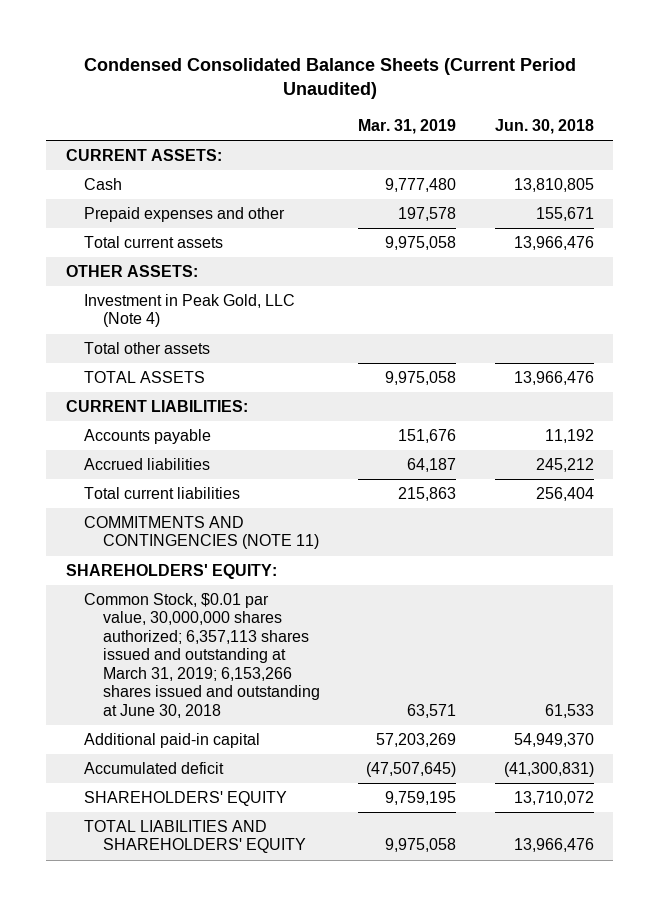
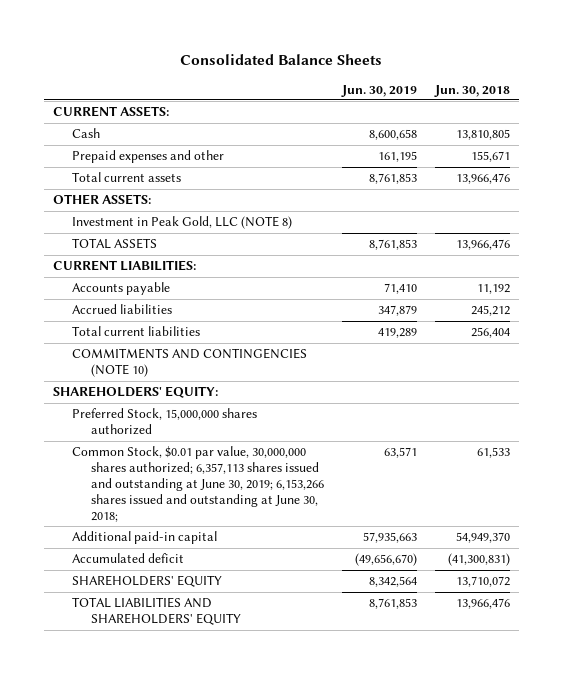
[83,57,576,100] Condensed Consolidated Balance Sheets (Current Period Unaudited) -> [180,53,383,65] Consolidated Balance Sheets
[358,119,457,135] Mar. 31, 2019 -> none
none -> [341,84,418,97] Jun. 30, 2019
[84,342,211,355] Total other assets -> none
[84,294,296,328] Investment in Peak Gold, LLC (Note 4) -> [71,216,292,230] Investment in Peak Gold, LLC (NOTE 8)
[84,516,319,550] COMMITMENTS AND CONTINGENCIES (NOTE 11) -> [71,348,307,378] COMMITMENTS AND CONTINGENCIES (NOTE 10)
none -> [71,408,257,436] Preferred Stock, 15,000,000 shares authorized
[84,593,320,718] Common Stock, $0.01 par value, 30,000,000 shares authorized; 6,357,113 shares issued and outstanding at March 31, 2019; 6,153,266 shares issued and outstanding at June 30, 2018 -> [71,446,325,523] Common Stock, $0.01 par value, 30,000,000 shares authorized; 6,357,113 shares issued and outstanding at June 30, 2019; 6,153,266 shares issued and outstanding at June 30, 2018;

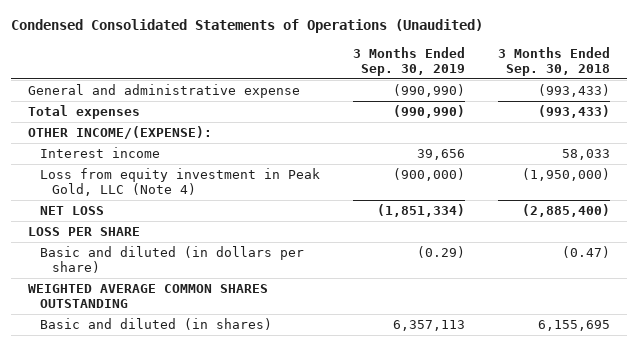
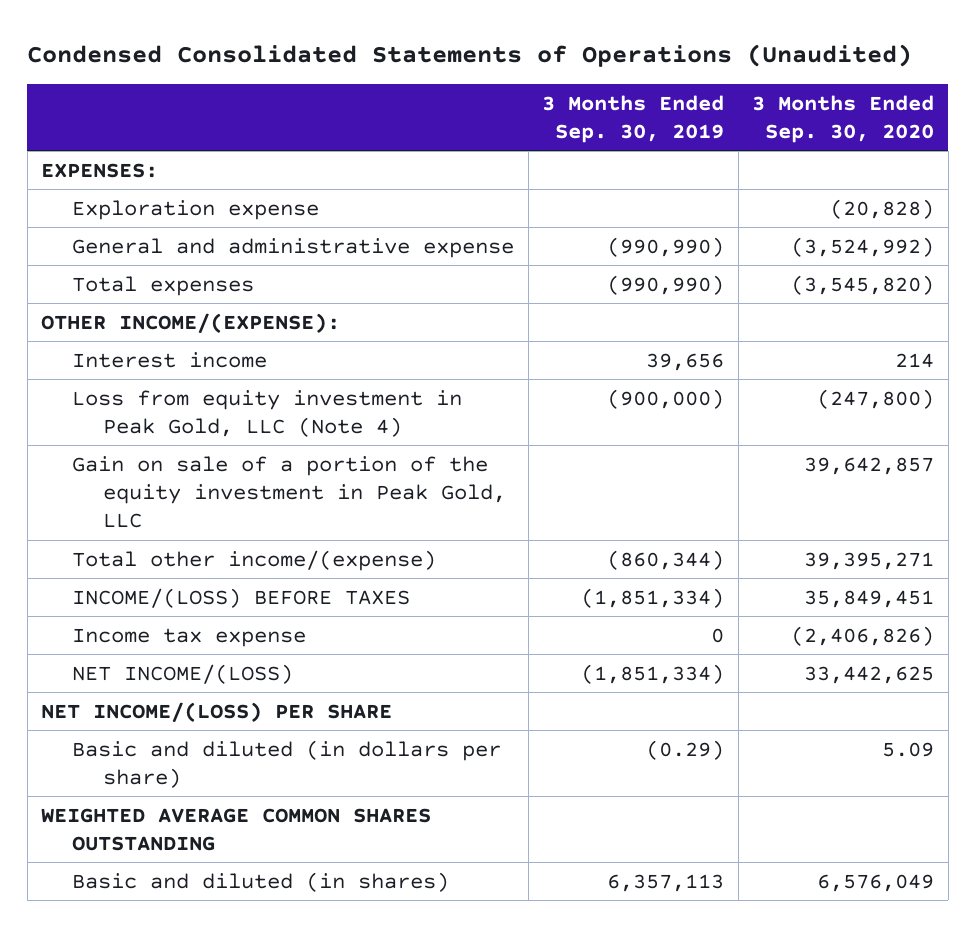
[498,46,611,76] 3 Months Ended Sep. 30, 2018 -> none
none -> [752,94,935,144] 3 Months Ended Sep. 30, 2020
none -> [41,162,159,178] EXPENSES:
none -> [72,199,320,220] Exploration expense
none -> [72,455,507,529] Gain on sale of a portion of the equity investment in Peak Gold, LLC
none -> [72,549,437,571] Total other income/(expense)
none -> [72,587,411,608] INCOME/(LOSS) BEFORE TAXES
none -> [72,627,307,647] Income tax expense
[39,206,104,216] NET LOSS -> [72,663,294,684] NET INCOME/(LOSS)
[27,227,140,237] LOSS PER SHARE -> [41,701,393,722] NET INCOME/(LOSS) PER SHARE

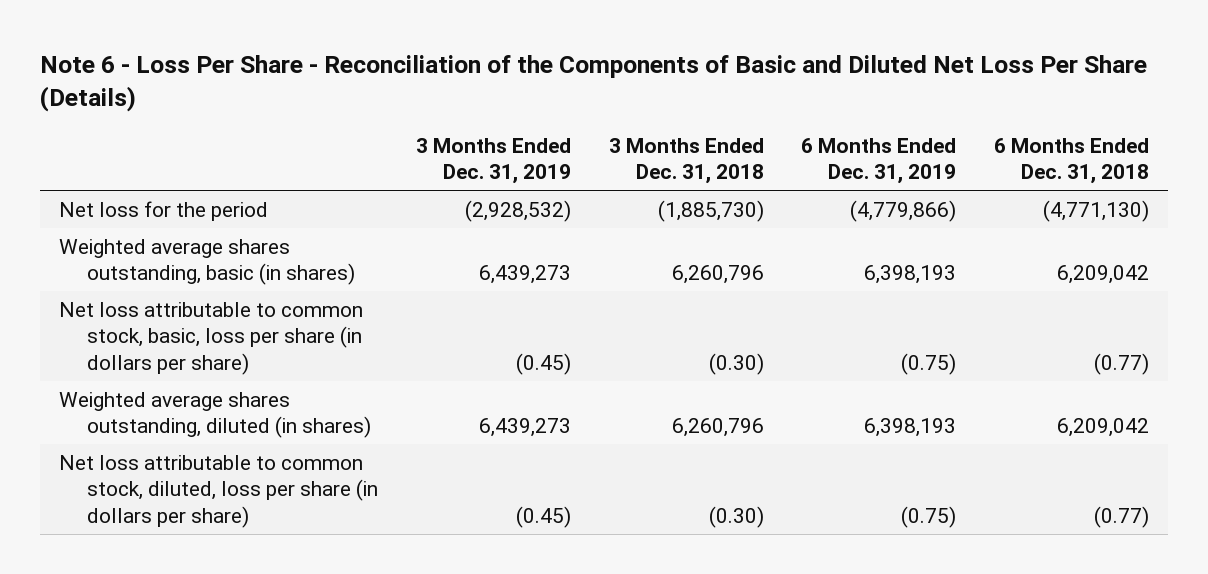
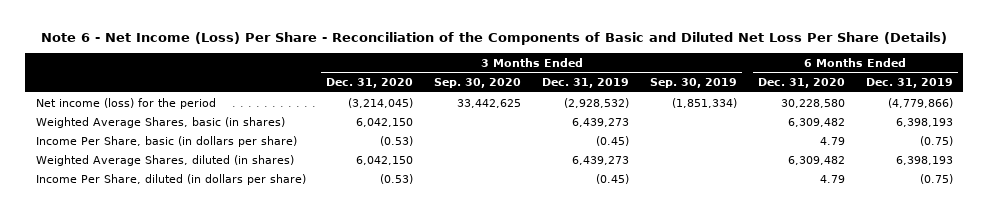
[40,54,1148,112] Note 6 - Loss Per Share - Reconciliation of the Components of Basic and Diluted Net Loss Per Share (Details) -> [41,32,948,46] Note 6 - Net Income (Loss) Per Share - Reconciliation of the Components of Basic and Diluted Net Loss Per Share (Details)
[608,137,764,185] 3 Months Ended Dec. 31, 2018 -> none
[993,137,1149,185] 6 Months Ended Dec. 31, 2018 -> none
none -> [326,78,414,89] Dec. 31, 2020
none -> [434,78,522,89] Sep. 30, 2020
none -> [649,78,737,89] Sep. 30, 2019
none -> [757,78,845,89] Dec. 31, 2020
[58,200,268,221] Net loss for the period -> [35,97,216,109] Net income (loss) for the period
[58,238,356,286] Weighted average shares outstanding, basic (in shares) -> [35,116,285,128] Weighted Average Shares, basic (in shares)
[58,301,363,376] Net loss attributable to common stock, basic, loss per share (in dollars per share) -> [35,135,297,147] Income Per Share, basic (in dollars per share)
[58,391,372,439] Weighted average shares outstanding, diluted (in shares) -> [35,154,294,166] Weighted Average Shares, diluted (in shares)
[58,454,379,529] Net loss attributable to common stock, diluted, loss per share (in dollars per share) -> [35,173,306,185] Income Per Share, diluted (in dollars per share)

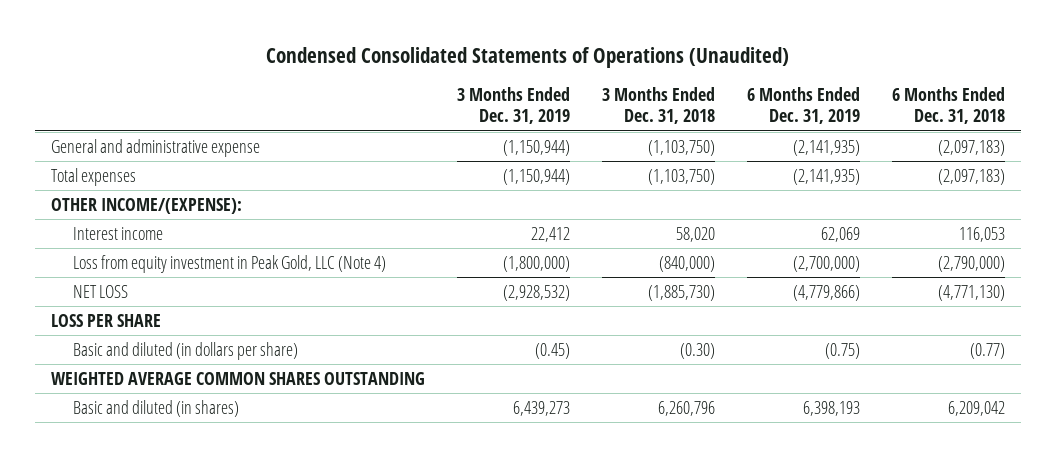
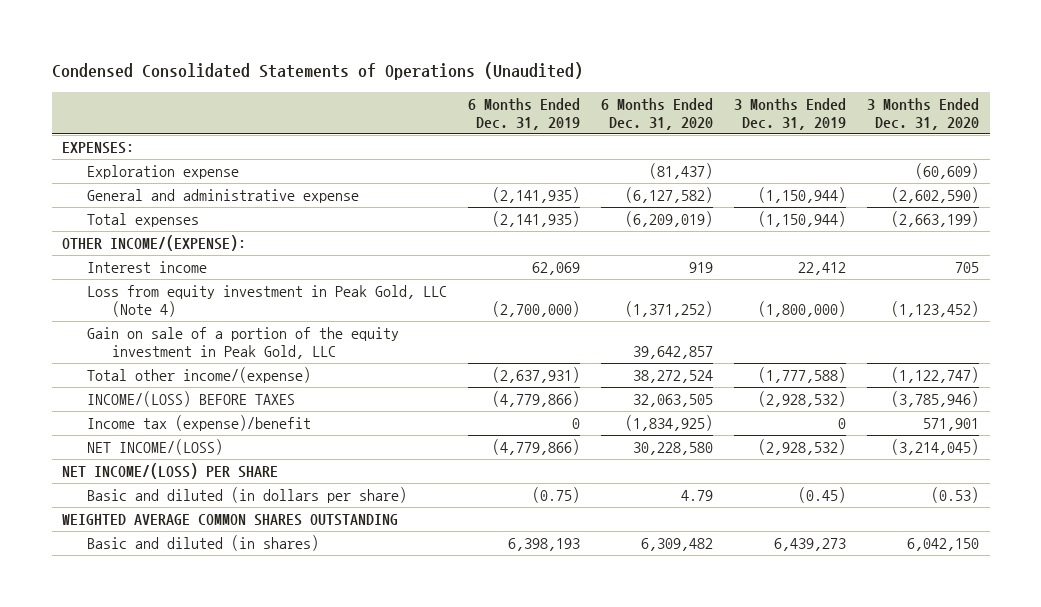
[602,87,716,125] 3 Months Ended Dec. 31, 2018 -> none
[892,87,1006,125] 6 Months Ended Dec. 31, 2018 -> none
none -> [601,97,714,131] 6 Months Ended Dec. 31, 2020
none -> [867,97,980,131] 3 Months Ended Dec. 31, 2020
none -> [62,141,135,154] EXPENSES:
none -> [87,164,240,179] Exploration expense
none -> [87,326,400,360] Gain on sale of a portion of the equity investment in Peak Gold, LLC
none -> [87,366,312,383] Total other income/(expense)
none -> [87,390,296,407] INCOME/(LOSS) BEFORE TAXES
none -> [87,414,312,431] Income tax (expense)/benefit
[72,284,128,298] NET LOSS -> [87,438,224,455] NET INCOME/(LOSS)
[51,313,162,327] LOSS PER SHARE -> [62,462,279,479] NET INCOME/(LOSS) PER SHARE

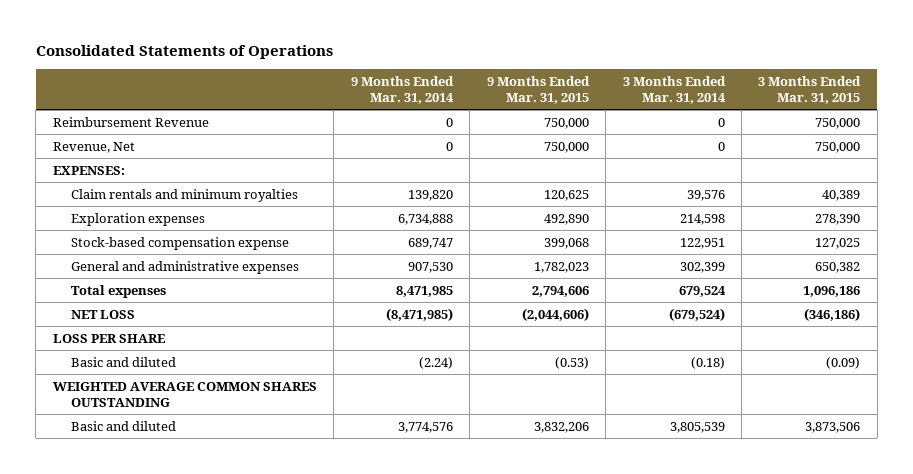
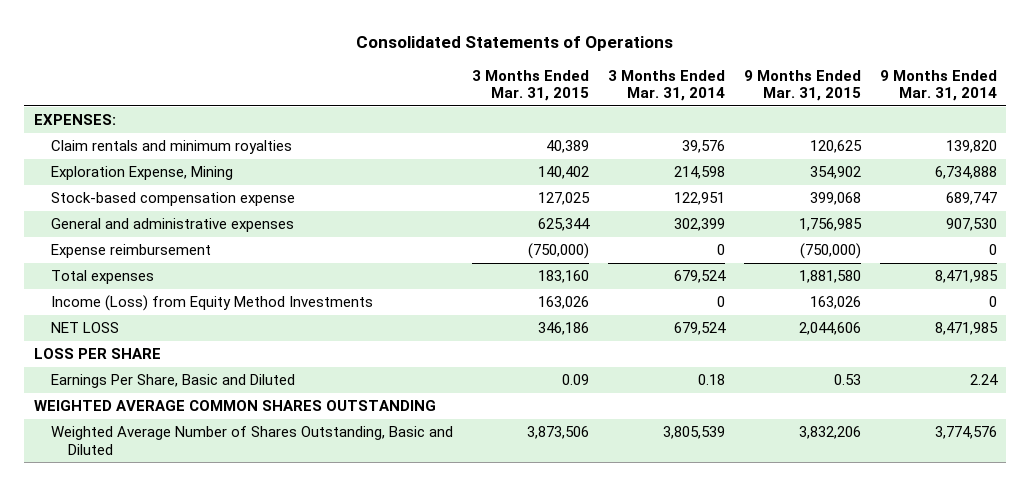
[52,116,209,127] Reimbursement Revenue -> none
[52,141,135,153] Revenue, Net -> none
[70,212,205,226] Exploration expenses -> [50,166,233,181] Exploration Expense, Mining
[543,213,589,225] 492,890 -> [809,166,861,180] 354,902
[815,213,861,225] 278,390 -> [537,166,589,180] 140,402
[533,261,589,273] 1,782,023 -> [798,218,862,232] 1,756,985
[815,261,861,273] 650,382 -> [537,218,590,232] 625,344
none -> [50,244,211,259] Expense reimbursement
[531,285,589,297] 2,794,606 -> [798,270,861,284] 1,881,580
[803,285,861,297] 1,096,186 -> [537,270,589,284] 183,160
none -> [50,295,373,312] Income (Loss) from Equity Method Investments
[385,307,453,321] (8,471,985) -> [934,322,998,336] 8,471,985
[521,307,589,321] (2,044,606) -> [798,322,861,336] 2,044,606
[668,307,725,321] (679,524) -> [673,322,726,336] 679,524
[804,307,861,321] (346,186) -> [537,322,589,336] 346,186
[70,356,176,367] Basic and diluted -> [50,374,295,389] Earnings Per Share, Basic and Diluted
[418,356,453,369] (2.24) -> [969,374,998,386] 2.24
[554,356,589,369] (0.53) -> [833,374,861,386] 0.53
[690,356,725,369] (0.18) -> [697,374,725,386] 0.18
[826,356,861,369] (0.09) -> [561,374,589,386] 0.09
[70,420,176,431] Basic and diluted -> [50,426,453,455] Weighted Average Number of Shares Outstanding, Basic and Diluted

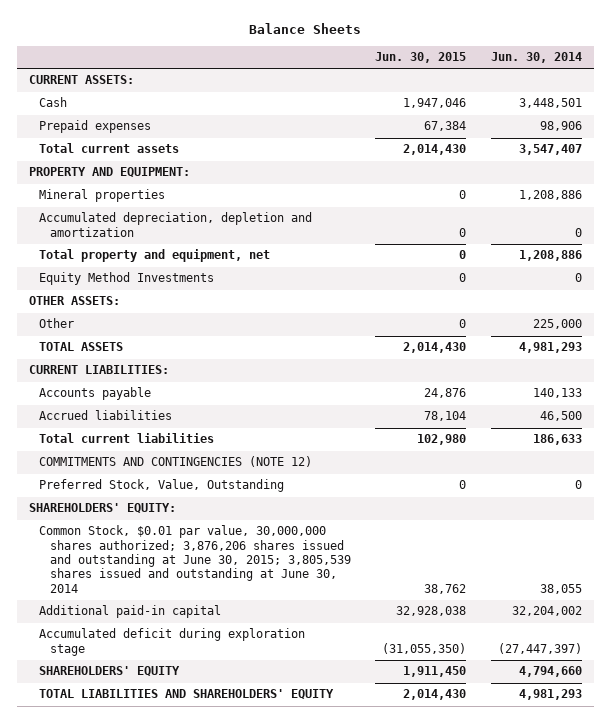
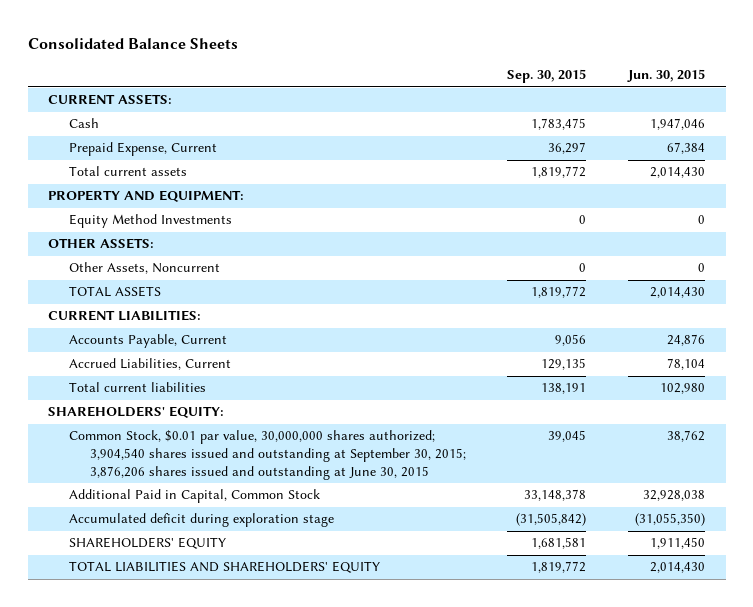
[249,23,362,35] Balance Sheets -> [27,38,238,50] Consolidated Balance Sheets
[490,51,582,63] Jun. 30, 2014 -> none
none -> [507,69,587,84] Sep. 30, 2015
[39,120,152,134] Prepaid expenses -> [69,142,218,157] Prepaid Expense, Current
[39,189,166,203] Mineral properties -> none
[39,212,313,237] Accumulated depreciation, depletion and amortization -> none
[39,249,271,263] Total property and equipment, net -> none
[39,318,75,329] Other -> [69,262,221,275] Other Assets, Noncurrent
[39,387,152,401] Accounts payable -> [69,334,228,349] Accounts Payable, Current
[39,410,173,421] Accrued liabilities -> [69,358,232,371] Accrued Liabilities, Current
[39,456,313,468] COMMITMENTS AND CONTINGENCIES (NOTE 12) -> none
[39,479,285,493] Preferred Stock, Value, Outstanding -> none
[39,525,352,593] Common Stock, $0.01 par value, 30,000,000 shares authorized; 3,876,206 shares issued and outstanding at June 30, 2015; 3,805,539 shares issued and outstanding at June 30, 2014 -> [69,430,467,480] Common Stock, $0.01 par value, 30,000,000 shares authorized; 3,904,540 shares issued and outstanding at September 30, 2015; 3,876,206 shares issued and outstanding at June 30, 2015
[39,605,222,619] Additional paid-in capital -> [69,489,321,504] Additional Paid in Capital, Common Stock

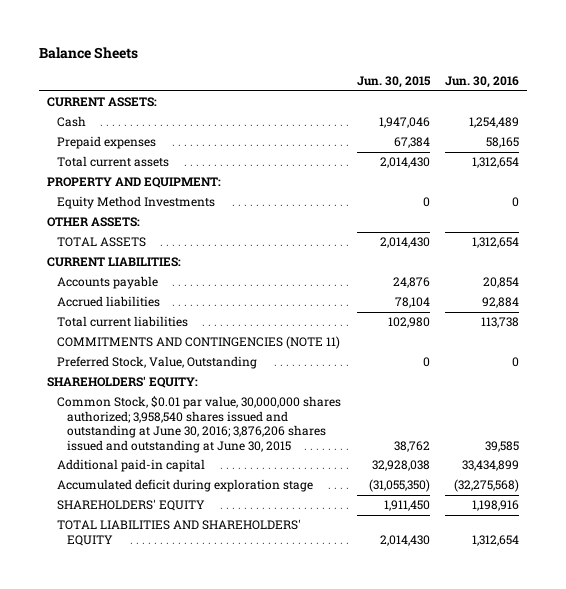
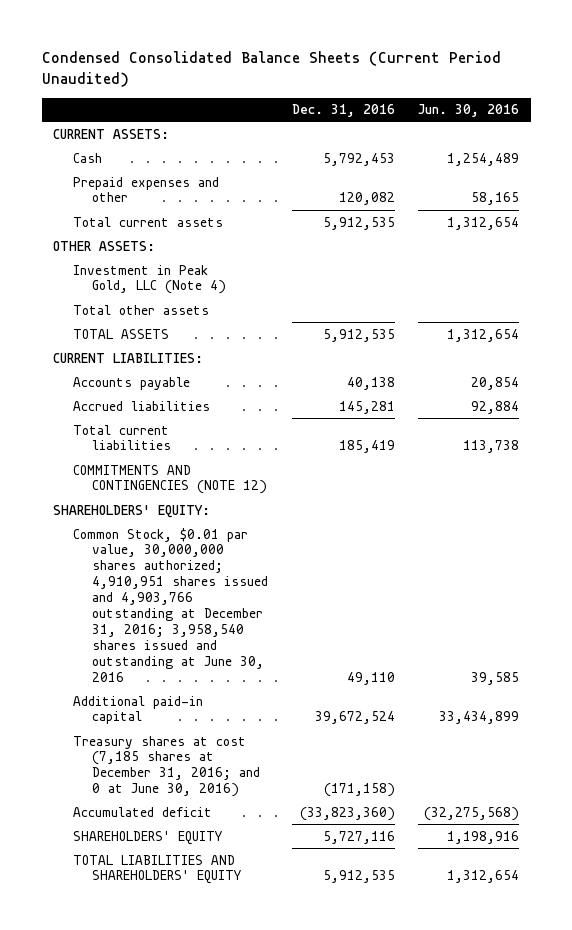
[39,47,139,60] Balance Sheets -> [41,50,501,88] Condensed Consolidated Balance Sheets (Current Period Unaudited)
[356,75,431,88] Jun. 30, 2015 -> none
none -> [291,104,395,118] Dec. 31, 2016
[57,136,157,150] Prepaid expenses -> [72,176,219,203] Prepaid expenses and other
[47,177,222,189] PROPERTY AND EQUIPMENT: -> none
[57,196,216,210] Equity Method Investments -> none
none -> [72,264,227,295] Investment in Peak Gold, LLC (Note 4)
none -> [72,304,209,315] Total other assets
[57,356,258,370] Preferred Stock, Value, Outstanding -> none
[57,336,341,350] COMMITMENTS AND CONTINGENCIES (NOTE 11) -> [72,464,268,495] COMMITMENTS AND CONTINGENCIES (NOTE 12)
[57,396,342,453] Common Stock, $0.01 par value, 30,000,000 shares authorized; 3,958,540 shares issued and outstanding at June 30, 2016; 3,876,206 shares issued and outstanding at June 30, 2015 -> [72,527,269,683] Common Stock, $0.01 par value, 30,000,000 shares authorized; 4,910,951 shares issued and 4,903,766 outstanding at December 31, 2016; 3,958,540 shares issued and outstanding at June 30, 2016
none -> [72,735,261,798] Treasury shares at cost (7,185 shares at December 31, 2016; and 0 at June 30, 2016)
[57,479,314,493] Accumulated deficit during exploration stage -> [72,806,212,817] Accumulated deficit

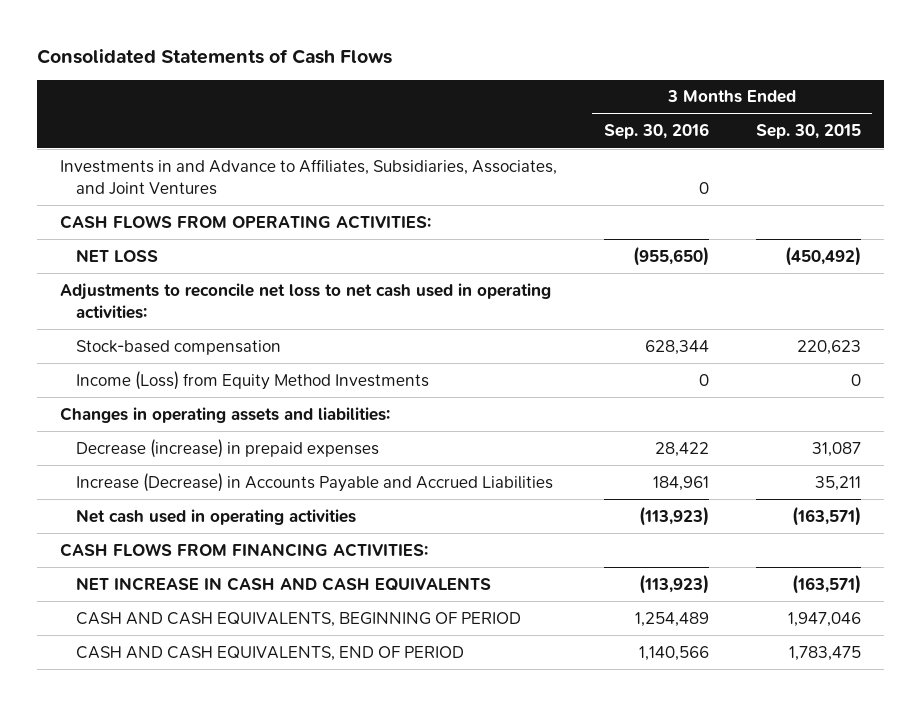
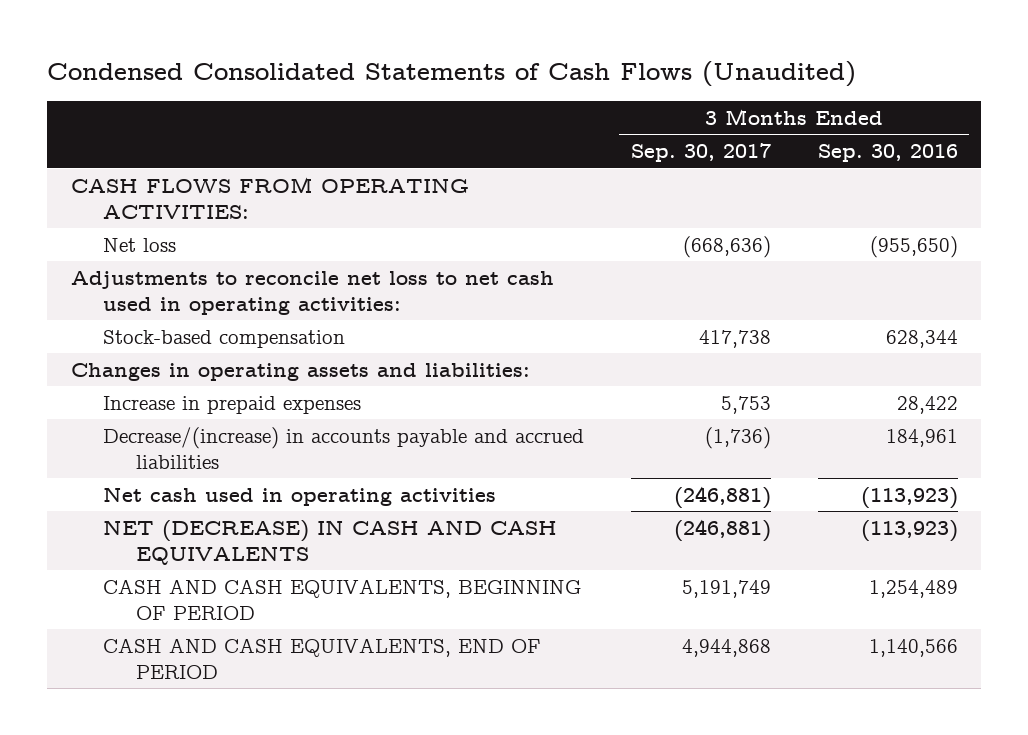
[36,48,392,64] Consolidated Statements of Cash Flows -> [47,60,857,87] Condensed Consolidated Statements of Cash Flows (Unaudited)
[755,124,861,140] Sep. 30, 2015 -> none
none -> [630,143,771,163] Sep. 30, 2017
[59,158,557,195] Investments in and Advance to Affiliates, Subsidiaries, Associates, and Joint Ventures -> none
[75,248,158,262] NET LOSS -> [103,237,177,252] Net loss
[75,370,429,390] Income (Loss) from Equity Method Investments -> none
[75,438,379,458] Decrease (increase) in prepaid expenses -> [103,395,362,414] Increase in prepaid expenses
[75,472,553,492] Increase (Decrease) in Accounts Payable and Accrued Liabilities -> [103,426,585,470] Decrease/(increase) in accounts payable and accrued liabilities
[59,542,428,557] CASH FLOWS FROM FINANCING ACTIVITIES: -> none
[75,576,491,591] NET INCREASE IN CASH AND CASH EQUIVALENTS -> [103,519,558,566] NET (DECREASE) IN CASH AND CASH EQUIVALENTS

